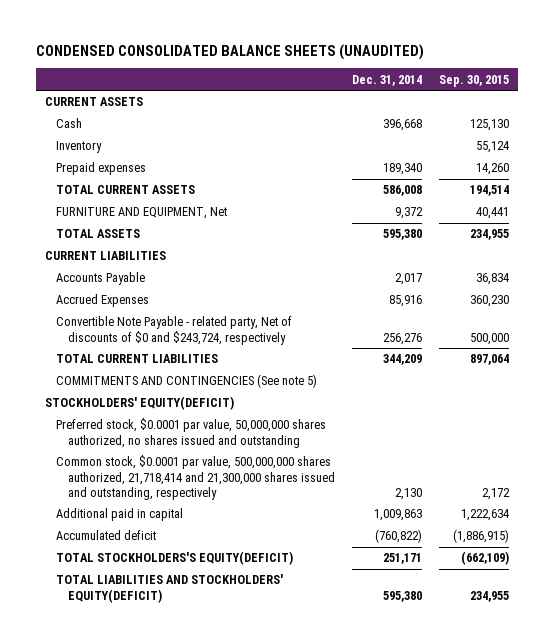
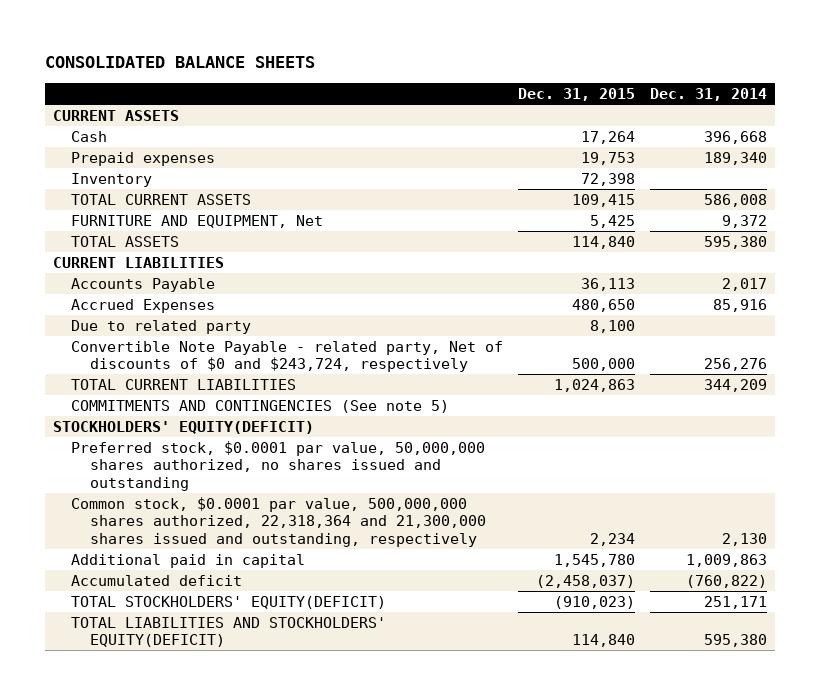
[36,43,425,60] CONDENSED CONSOLIDATED BALANCE SHEETS (UNAUDITED) -> [45,56,316,69] CONSOLIDATED BALANCE SHEETS
[439,74,510,87] Sep. 30, 2015 -> none
none -> [518,88,636,102] Dec. 31, 2015
[56,141,103,154] Inventory -> [71,172,153,187] Inventory
none -> [71,319,252,334] Due to related party
[56,455,336,500] Common stock, $0.0001 par value, 500,000,000 shares authorized, 21,718,414 and 21,300,000 shares issued and outstanding, respectively -> [71,496,486,547] Common stock, $0.0001 par value, 500,000,000 shares authorized, 22,318,364 and 21,300,000 shares issued and outstanding, respectively
[56,551,294,566] TOTAL STOCKHOLDERS'S EQUITY(DEFICIT) -> [71,595,387,609] TOTAL STOCKHOLDERS' EQUITY(DEFICIT)

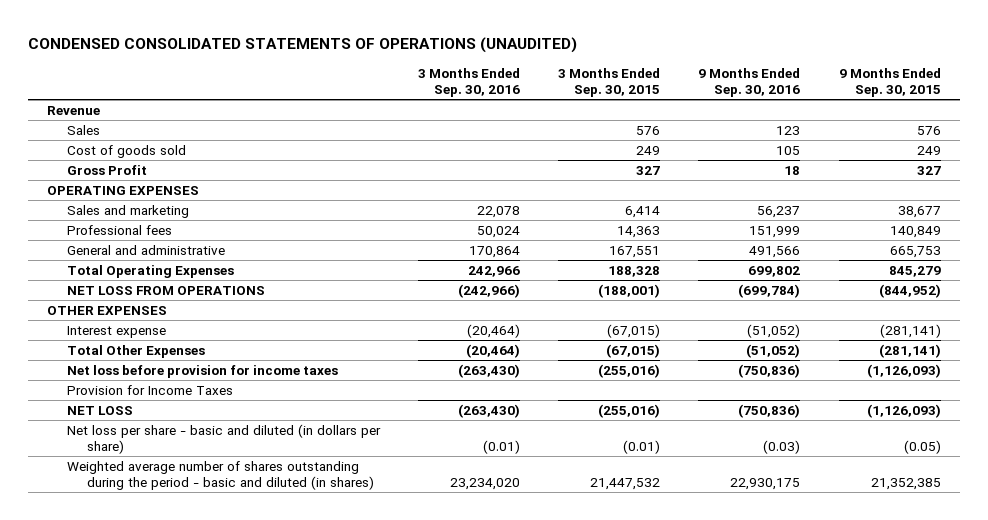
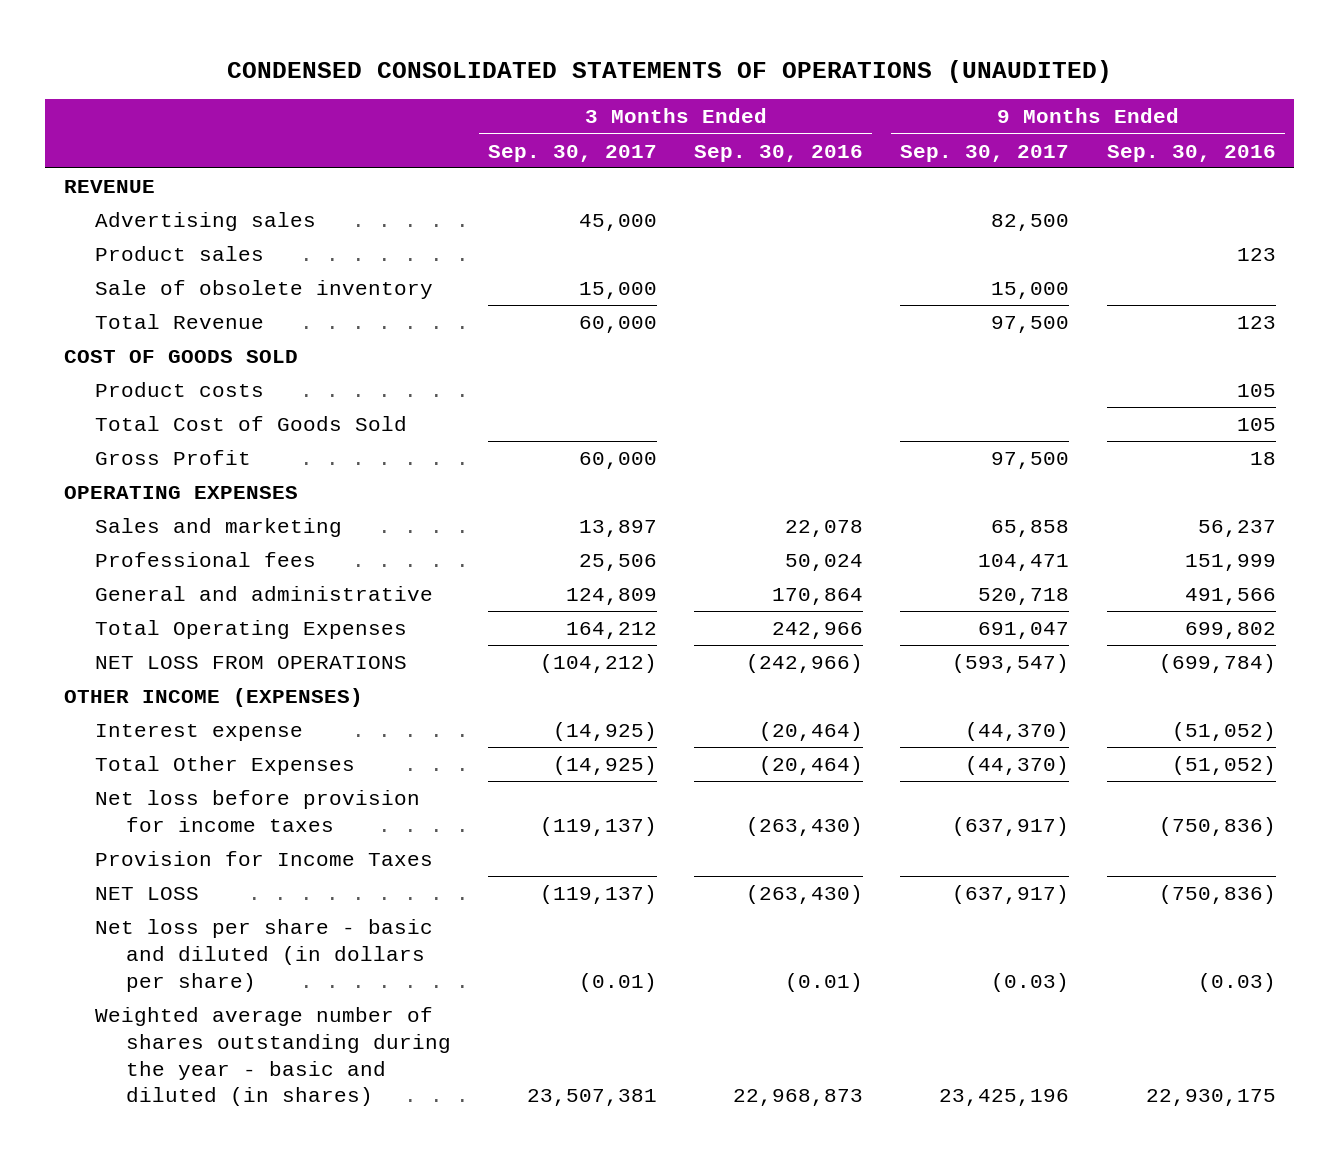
[558,67,661,97] 3 Months Ended Sep. 30, 2015 -> none
[838,67,941,97] 9 Months Ended Sep. 30, 2015 -> none
none -> [487,144,657,162] Sep. 30, 2017
none -> [900,144,1070,162] Sep. 30, 2017
[47,105,101,115] Revenue -> [63,180,155,194] REVENUE
none -> [94,212,316,232] Advertising sales
none -> [94,246,264,262] Product sales
none -> [94,280,433,300] Sale of obsolete inventory
[67,124,101,135] Sales -> [94,314,264,330] Total Revenue
none -> [63,350,298,364] COST OF GOODS SOLD
none -> [94,382,264,398] Product costs
[67,144,187,158] Cost of goods sold -> [94,416,407,432] Total Cost of Goods Sold
[47,305,168,315] OTHER EXPENSES -> [63,688,363,708] OTHER INCOME (EXPENSES)
[67,460,374,490] Weighted average number of shares outstanding during the period - basic and diluted (in shares) -> [94,1007,451,1107] Weighted average number of shares outstanding during the year - basic and diluted (in shares)
[450,477,521,490] 23,234,020 -> [733,1089,864,1107] 22,968,873

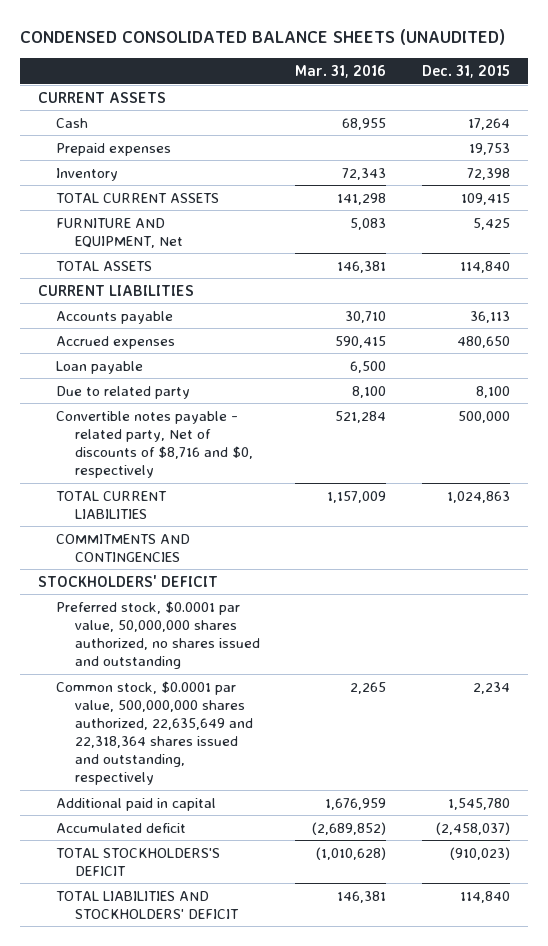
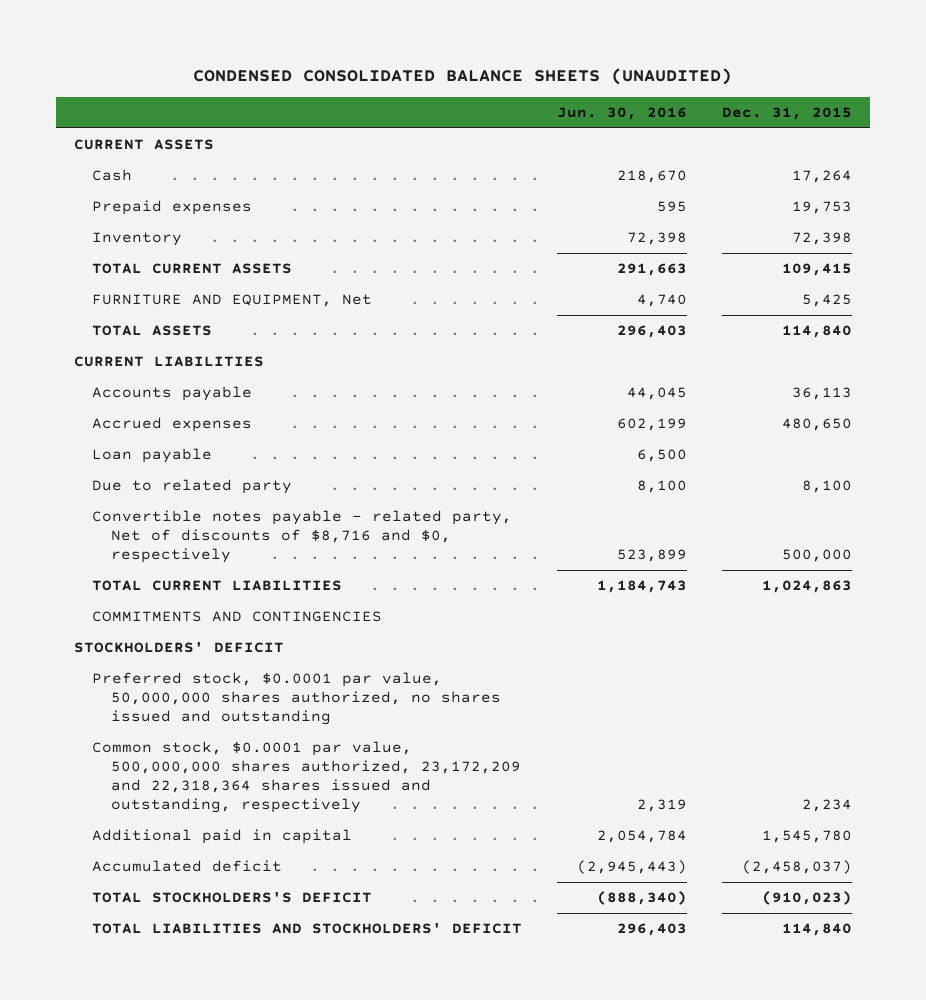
[295,65,387,79] Mar. 31, 2016 -> none
none -> [557,107,688,121] Jun. 30, 2016
[56,680,253,786] Common stock, $0.0001 par value, 500,000,000 shares authorized, 22,635,649 and 22,318,364 shares issued and outstanding, respectively -> [92,741,522,814] Common stock, $0.0001 par value, 500,000,000 shares authorized, 23,172,209 and 22,318,364 shares issued and outstanding, respectively

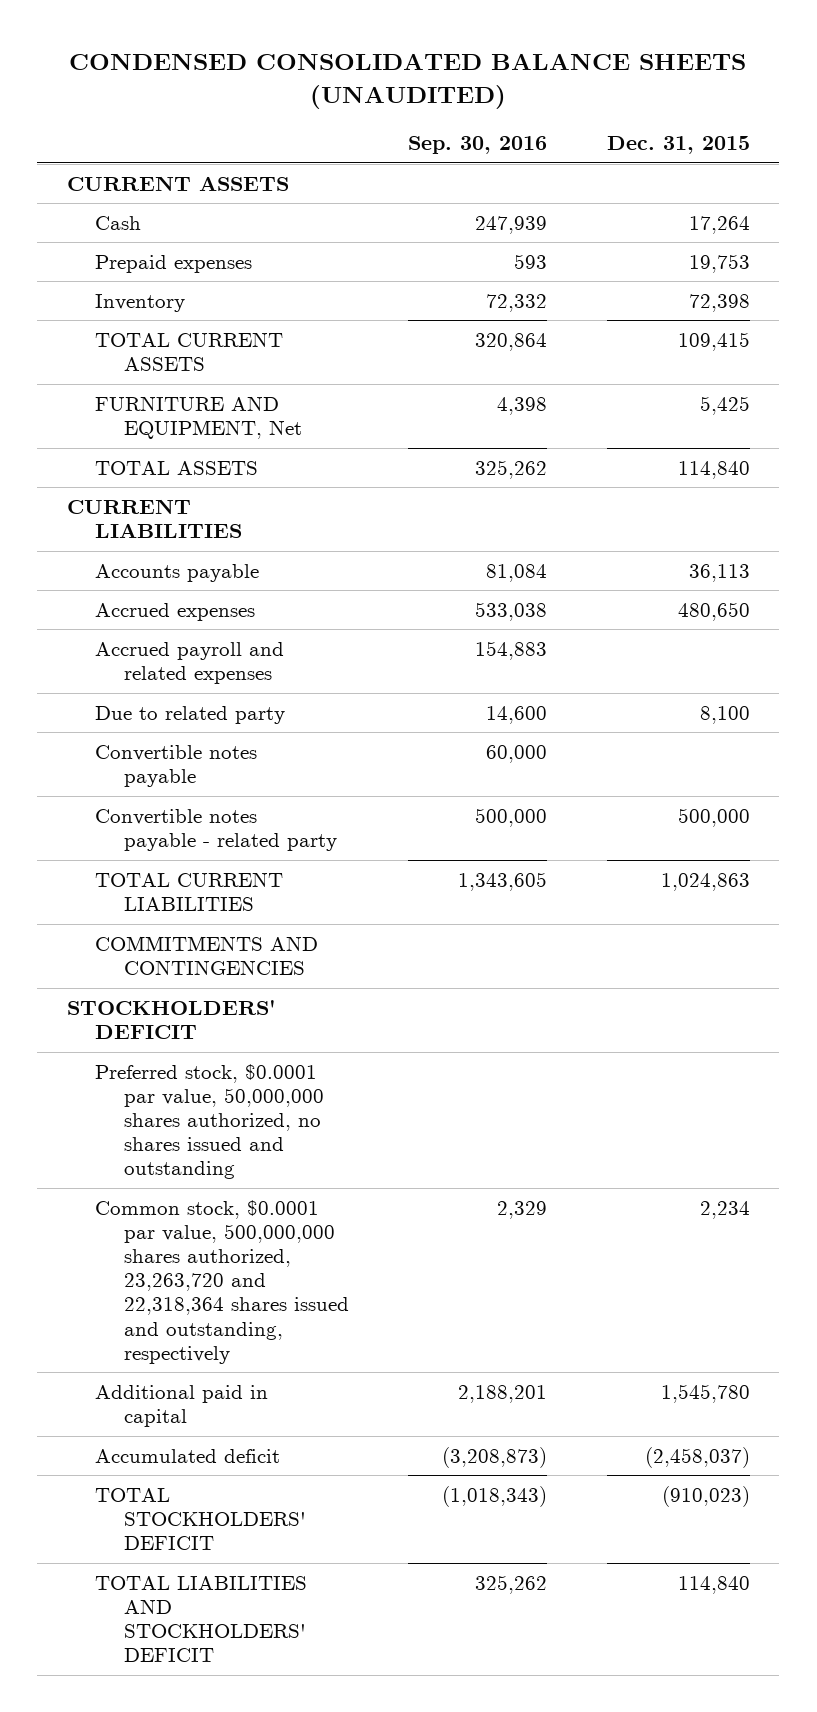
[557,107,688,121] Jun. 30, 2016 -> none
none -> [408,136,548,155] Sep. 30, 2016
[92,448,213,464] Loan payable -> none
none -> [95,641,285,685] Accrued payroll and related expenses
none -> [95,744,258,788] Convertible notes payable
[92,510,513,564] Convertible notes payable - related party, Net of discounts of $8,716 and $0, respectively -> [95,808,337,852] Convertible notes payable - related party
[92,741,522,814] Common stock, $0.0001 par value, 500,000,000 shares authorized, 23,172,209 and 22,318,364 shares issued and outstanding, respectively -> [95,1199,349,1364] Common stock, $0.0001 par value, 500,000,000 shares authorized, 23,263,720 and 22,318,364 shares issued and outstanding, respectively
[92,892,373,904] TOTAL STOCKHOLDERS'S DEFICIT -> [95,1487,306,1551] TOTAL STOCKHOLDERS' DEFICIT

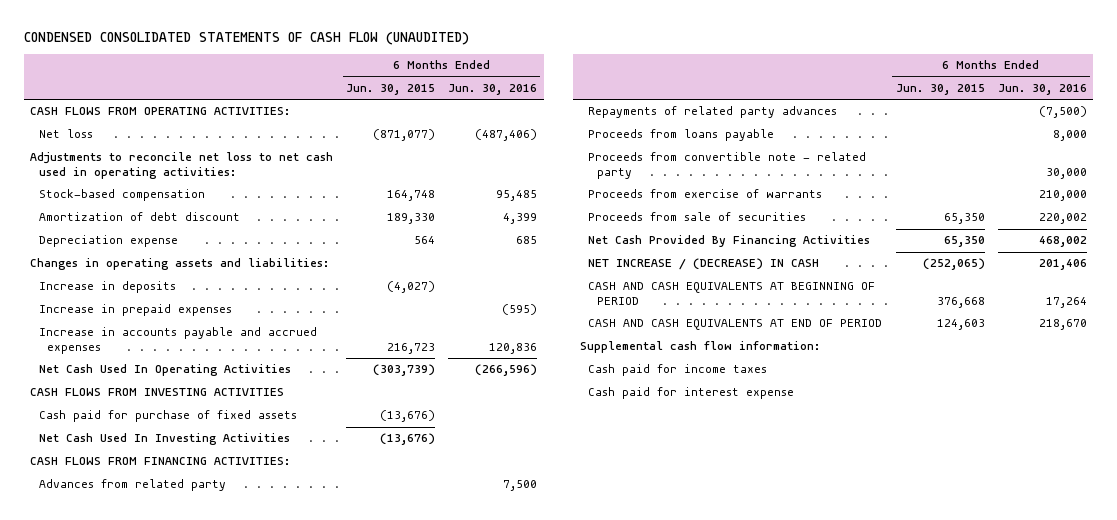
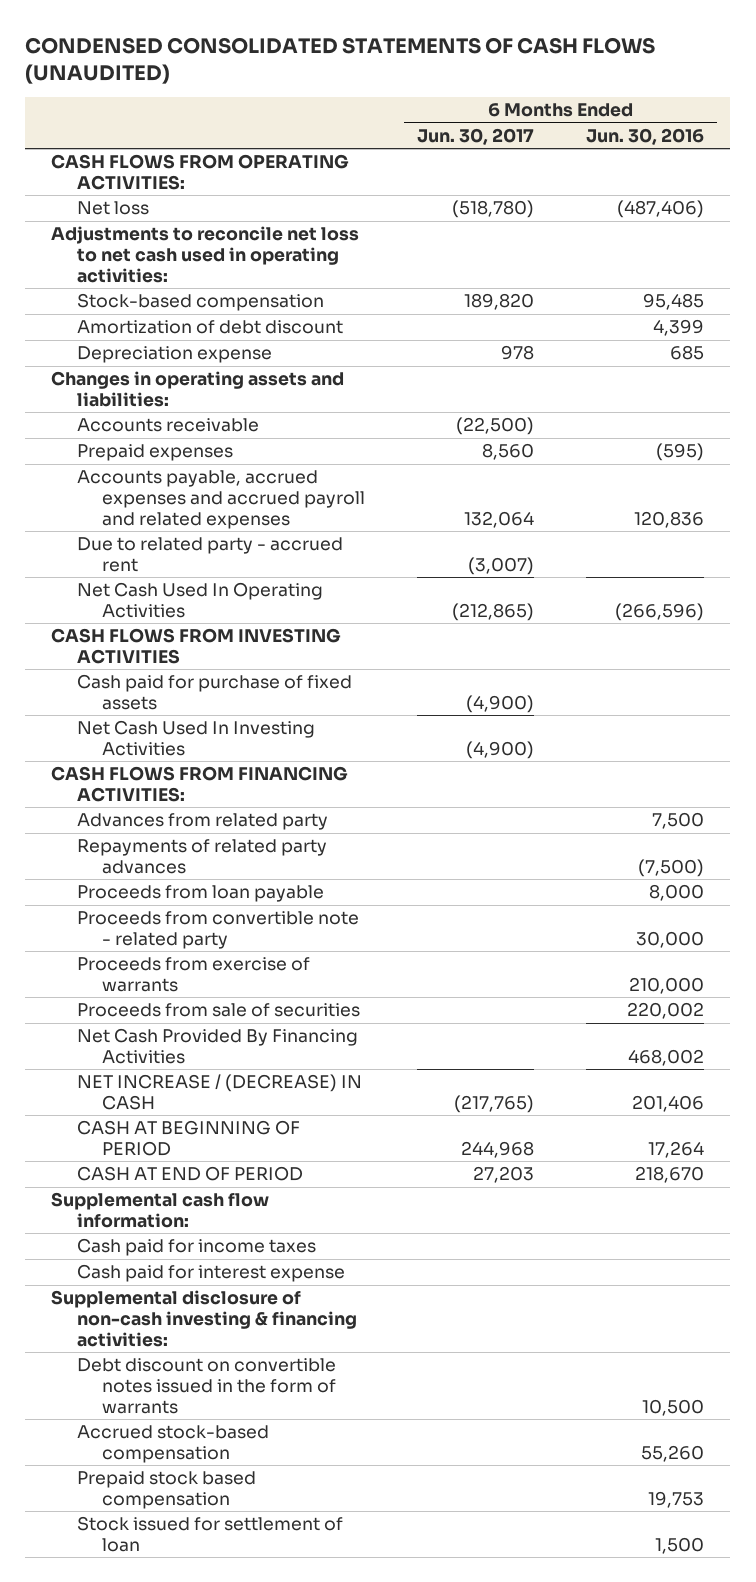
[23,32,469,46] CONDENSED CONSOLIDATED STATEMENTS OF CASH FLOW (UNAUDITED) -> [25,36,656,84] CONDENSED CONSOLIDATED STATEMENTS OF CASH FLOWS (UNAUDITED)
[346,83,436,95] Jun. 30, 2015 -> none
none -> [417,128,535,146] Jun. 30, 2017
[38,281,176,294] Increase in deposits -> none
none -> [76,418,259,433] Accounts receivable
[38,304,232,317] Increase in prepaid expenses -> [76,444,233,462] Prepaid expenses
[38,327,317,354] Increase in accounts payable and accrued expenses -> [76,470,366,529] Accounts payable, accrued expenses and accrued payroll and related expenses
none -> [76,537,343,572] Due to related party - accrued rent
[588,129,775,142] Proceeds from loans payable -> [76,885,324,903] Proceeds from loan payable
[588,282,876,305] CASH AND CASH EQUIVALENTS AT BEGINNING OF PERIOD -> [76,1120,300,1156] CASH AT BEGINNING OF PERIOD
[588,319,883,331] CASH AND CASH EQUIVALENTS AT END OF PERIOD -> [76,1166,303,1182] CASH AT END OF PERIOD
none -> [51,1290,357,1347] Supplemental disclosure of non-cash investing & financing activities:
none -> [76,1358,337,1414] Debt discount on convertible notes issued in the form of warrants
none -> [76,1425,269,1463] Accrued stock-based compensation
none -> [76,1471,256,1509] Prepaid stock based compensation
none -> [76,1516,343,1552] Stock issued for settlement of loan

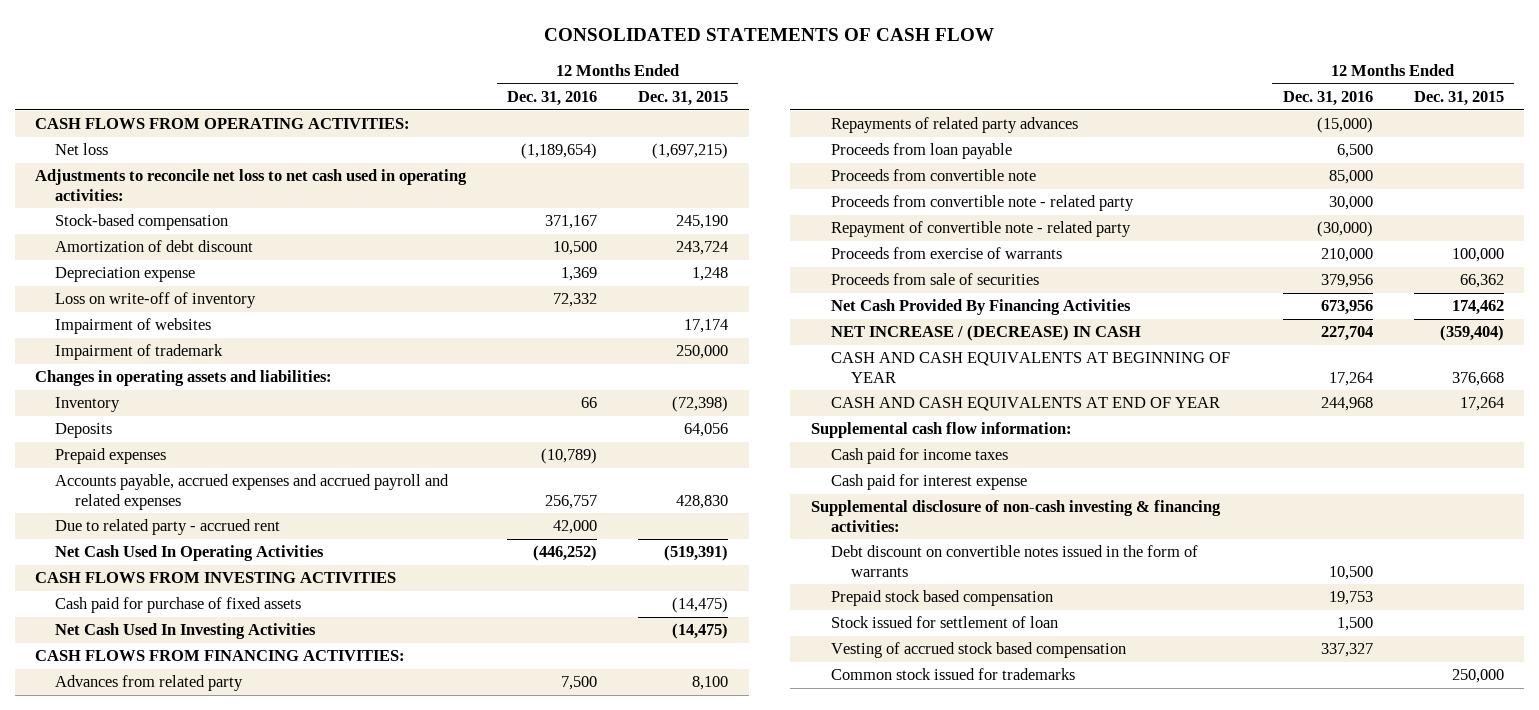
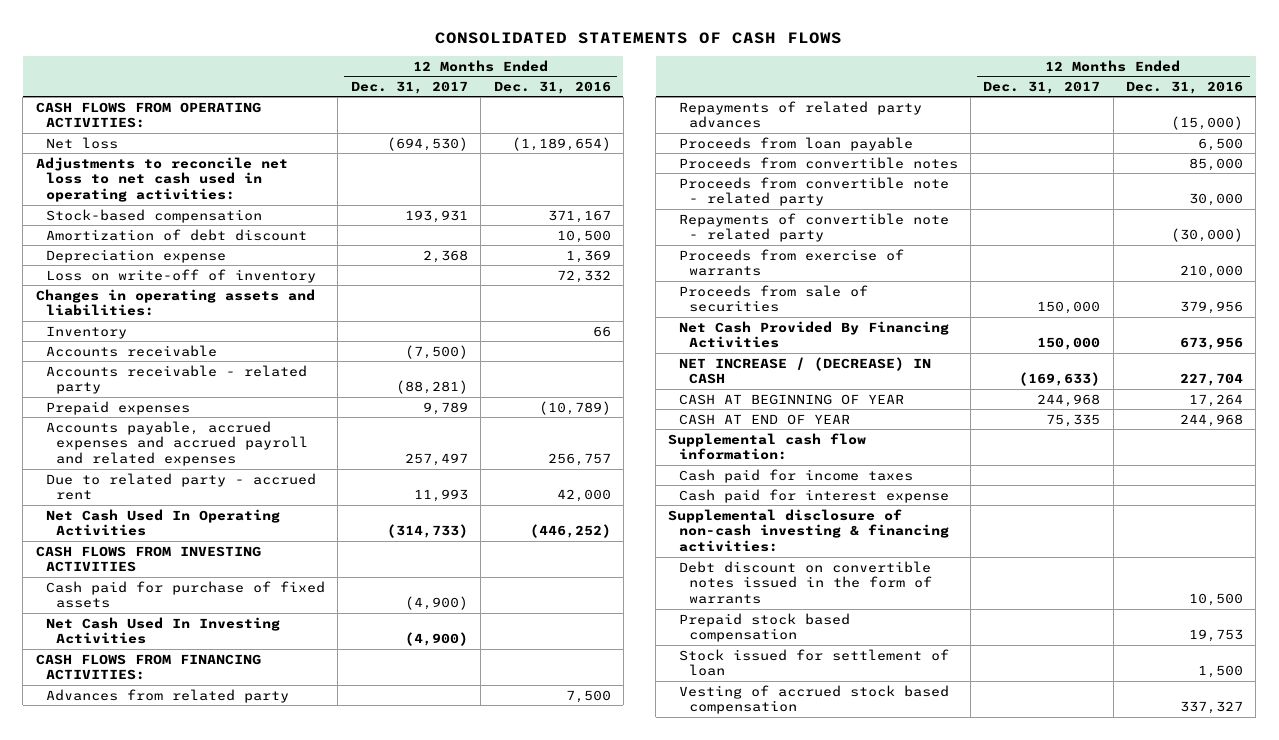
[544,27,995,41] CONSOLIDATED STATEMENTS OF CASH FLOW -> [435,32,843,45] CONSOLIDATED STATEMENTS OF CASH FLOWS
[638,90,729,106] Dec. 31, 2015 -> none
none -> [350,80,468,94] Dec. 31, 2017
[55,318,212,335] Impairment of websites -> none
[55,344,224,361] Impairment of trademark -> none
[55,423,113,439] Deposits -> none
none -> [46,344,218,357] Accounts receivable
none -> [46,364,308,395] Accounts receivable - related party
[830,169,1036,182] Proceeds from convertible note -> [678,156,958,169] Proceeds from convertible notes
[830,221,1131,238] Repayment of convertible note - related party -> [678,212,949,243] Repayments of convertible note - related party
[830,352,1230,383] CASH AND CASH EQUIVALENTS AT BEGINNING OF YEAR -> [678,393,904,405] CASH AT BEGINNING OF YEAR
[830,397,1220,412] CASH AND CASH EQUIVALENTS AT END OF YEAR -> [678,413,850,425] CASH AT END OF YEAR
[830,668,1075,681] Common stock issued for trademarks -> none

